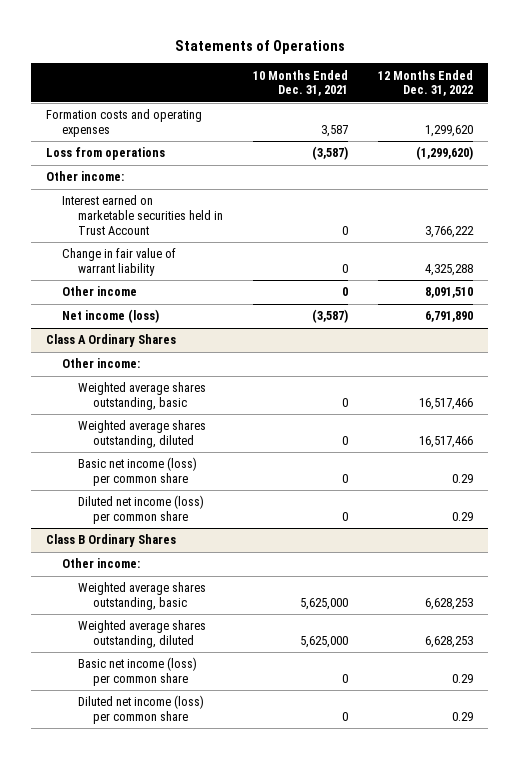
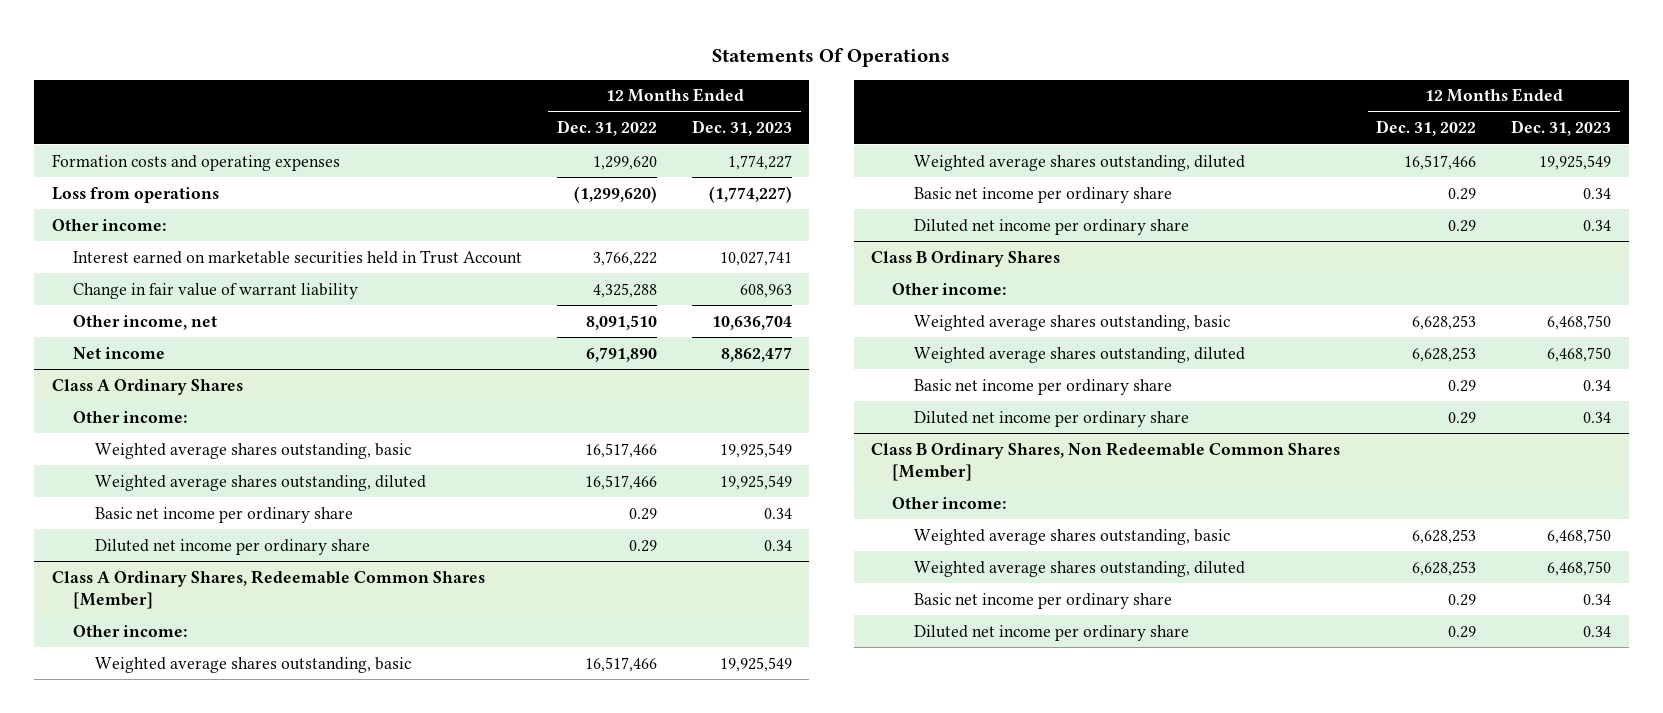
[174,39,345,54] Statements of Operations -> [712,47,951,67] Statements Of Operations
[252,69,348,97] 10 Months Ended Dec. 31, 2021 -> none
none -> [692,120,793,137] Dec. 31, 2023
[61,286,137,297] Other income -> [73,314,218,330] Other income, net
[61,309,159,324] Net income (loss) -> [73,346,166,359] Net income
[77,457,197,486] Basic net income (loss) per common share -> [94,506,353,523] Basic net income per ordinary share
[77,495,204,524] Diluted net income (loss) per common share -> [94,538,370,555] Diluted net income per ordinary share
none -> [51,569,485,610] Class A Ordinary Shares, Redeemable Common Shares [Member]
none -> [73,624,188,637] Other income:
none -> [94,656,411,673] Weighted average shares outstanding, basic
none -> [913,154,1245,171] Weighted average shares outstanding, diluted
none -> [913,186,1172,203] Basic net income per ordinary share
none -> [913,218,1189,235] Diluted net income per ordinary share
[77,657,197,686] Basic net income (loss) per common share -> [913,378,1172,395] Basic net income per ordinary share
[77,695,204,724] Diluted net income (loss) per common share -> [913,410,1189,427] Diluted net income per ordinary share
none -> [870,441,1340,482] Class B Ordinary Shares, Non Redeemable Common Shares [Member]
none -> [892,496,1007,509] Other income:
none -> [913,528,1230,545] Weighted average shares outstanding, basic
none -> [913,560,1245,577] Weighted average shares outstanding, diluted
none -> [913,592,1172,609] Basic net income per ordinary share
none -> [913,624,1189,641] Diluted net income per ordinary share

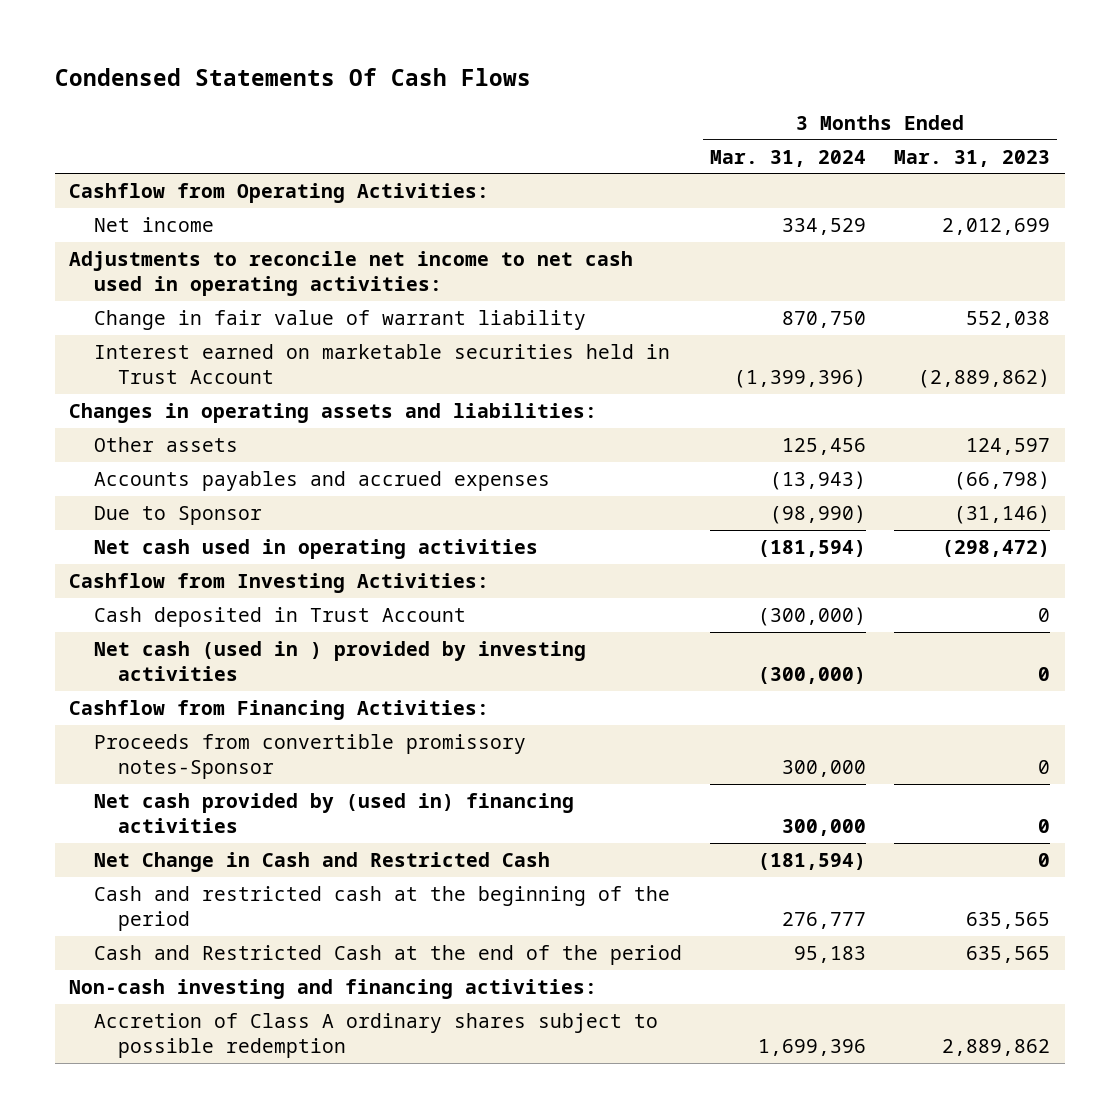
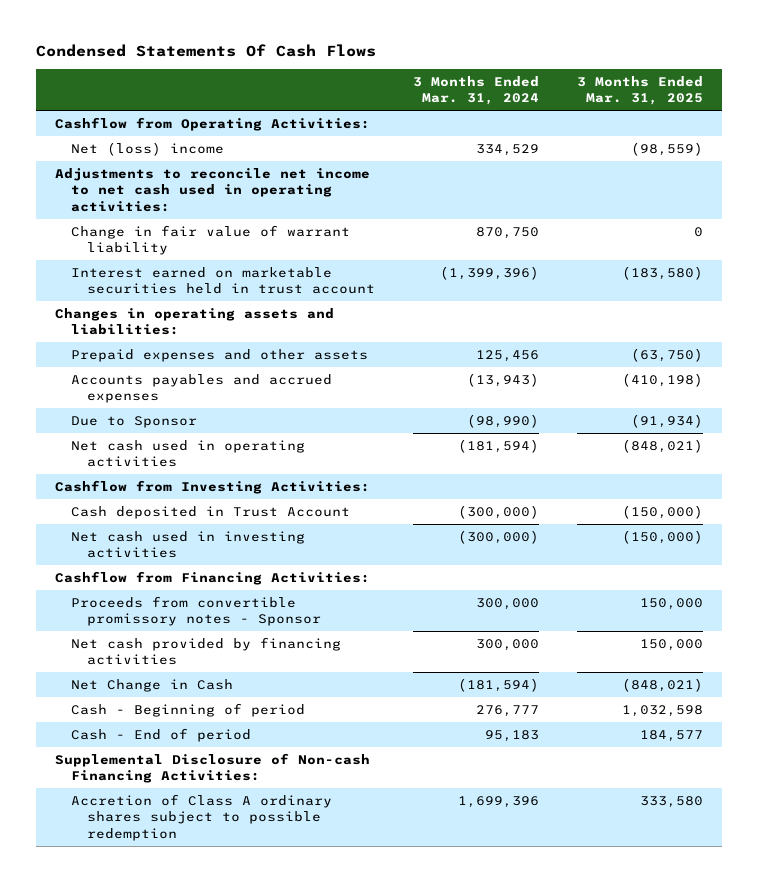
[894,149,1051,167] Mar. 31, 2023 -> none
none -> [576,75,703,105] 3 Months Ended Mar. 31, 2025
[93,217,214,233] Net income -> [71,142,225,157] Net (loss) income
[93,344,670,384] Interest earned on marketable securities held in Trust Account -> [71,267,375,295] Interest earned on marketable securities held in trust account
[93,437,238,453] Other assets -> [71,349,369,363] Prepaid expenses and other assets
[93,641,586,681] Net cash (used in ) provided by investing activities -> [71,531,306,559] Net cash used in investing activities
[93,734,526,779] Proceeds from convertible promissory notes-Sponsor -> [71,596,321,627] Proceeds from convertible promissory notes - Sponsor
[93,793,574,833] Net cash provided by (used in) financing activities -> [71,637,342,666] Net cash provided by financing activities
[93,852,550,873] Net Change in Cash and Restricted Cash -> [71,679,234,693] Net Change in Cash
[93,886,670,931] Cash and restricted cash at the beginning of the period -> [71,703,306,718] Cash - Beginning of period
[93,945,682,966] Cash and Restricted Cash at the end of the period -> [71,728,252,743] Cash - End of period
[69,979,598,1000] Non-cash investing and financing activities: -> [55,753,371,784] Supplemental Disclosure of Non-cash Financing Activities:

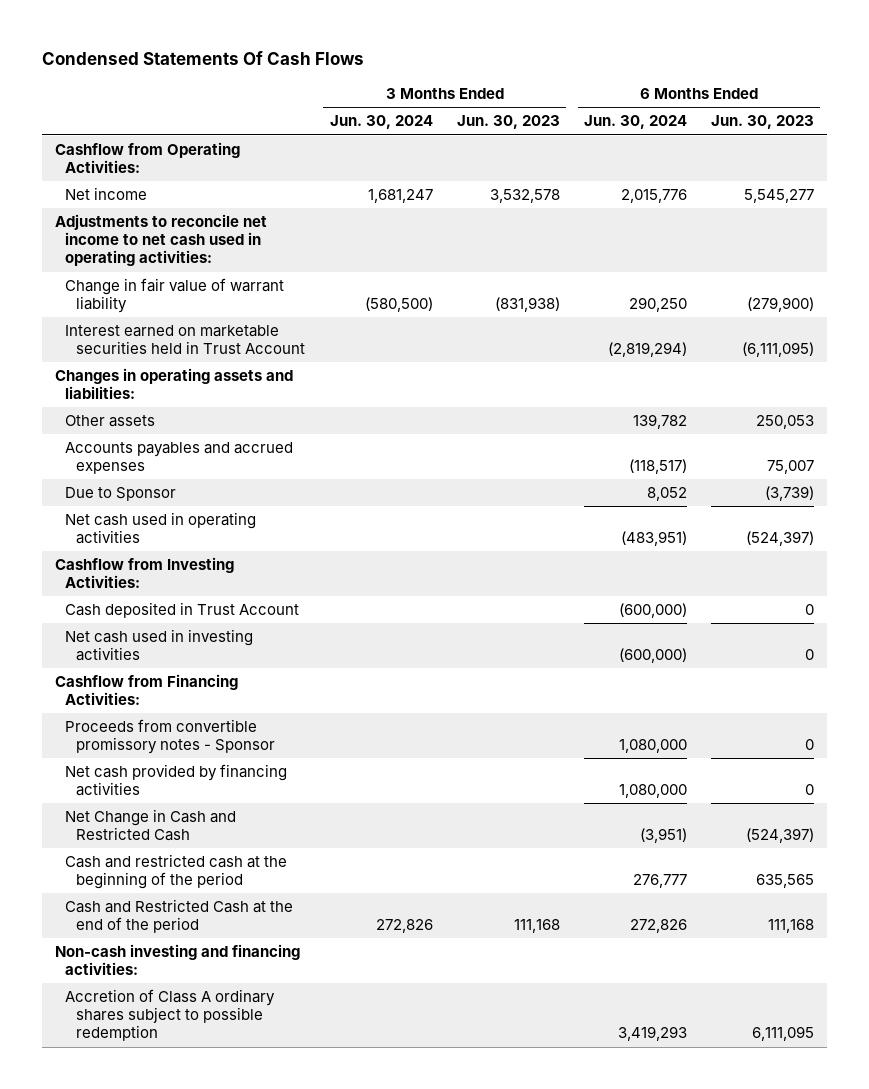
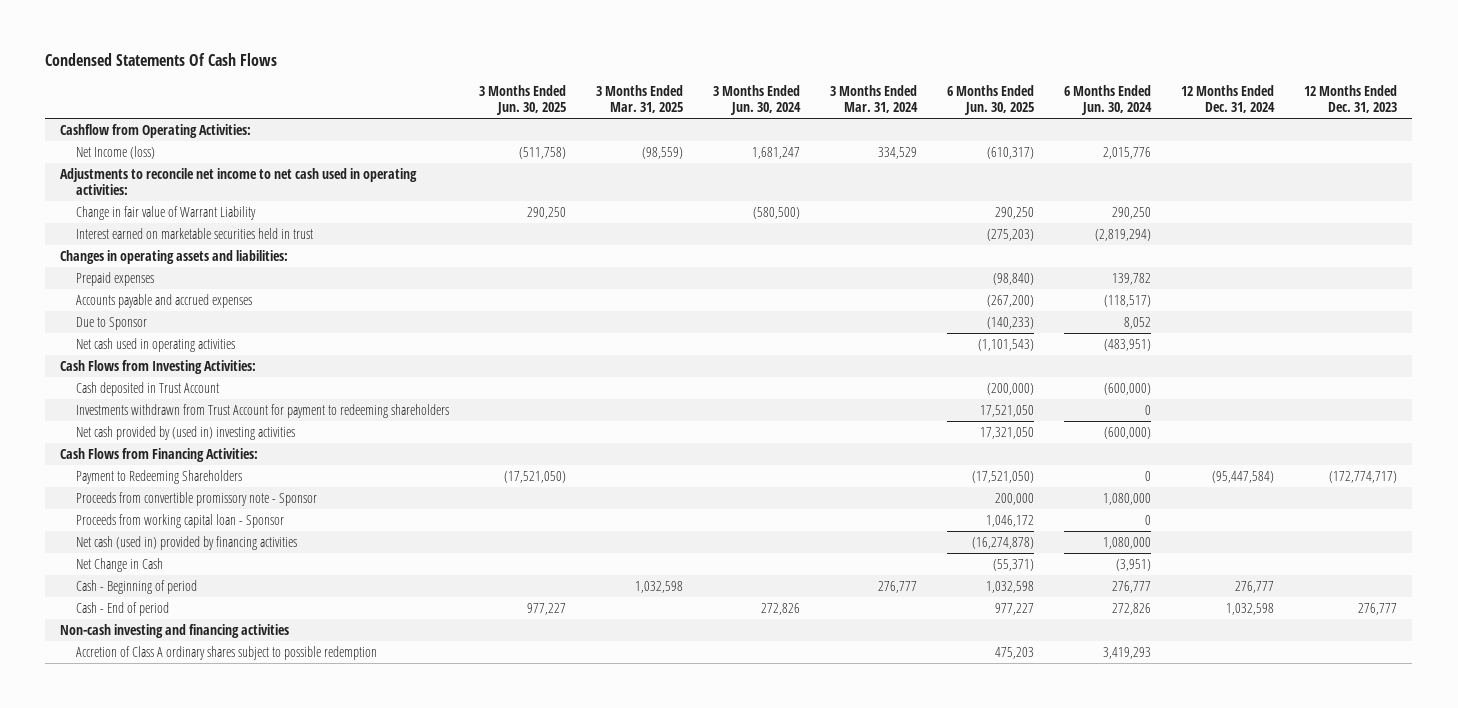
[456,115,560,130] Jun. 30, 2023 -> none
[711,115,815,130] Jun. 30, 2023 -> none
none -> [478,84,566,115] 3 Months Ended Jun. 30, 2025
none -> [595,84,683,113] 3 Months Ended Mar. 31, 2025
none -> [830,84,919,113] 3 Months Ended Mar. 31, 2024
none -> [947,84,1035,115] 6 Months Ended Jun. 30, 2025
none -> [1181,84,1276,113] 12 Months Ended Dec. 31, 2024
none -> [1304,84,1398,113] 12 Months Ended Dec. 31, 2023
[65,186,148,200] Net income -> [75,145,155,159] Net Income (loss)
[65,277,285,314] Change in fair value of warrant liability -> [75,205,256,220] Change in fair value of Warrant Liability
[65,324,306,355] Interest earned on marketable securities held in Trust Account -> [75,227,313,239] Interest earned on marketable securities held in trust
[65,414,156,427] Other assets -> [75,271,154,286] Prepaid expenses
[65,441,294,475] Accounts payables and accrued expenses -> [75,293,252,308] Accounts payable and accrued expenses
[54,556,234,589] Cashflow from Investing Activities: -> [60,359,257,374] Cash Flows from Investing Activities:
none -> [75,403,449,418] Investments withdrawn from Trust Account for payment to redeeming shareholders
[65,628,254,662] Net cash used in investing activities -> [75,425,295,440] Net cash provided by (used in) investing activities
[54,673,238,706] Cashflow from Financing Activities: -> [60,447,259,462] Cash Flows from Financing Activities:
none -> [75,469,242,484] Payment to Redeeming Shareholders
[65,718,276,755] Proceeds from convertible promissory notes - Sponsor -> [75,491,317,506] Proceeds from convertible promissory note - Sponsor
none -> [75,513,284,528] Proceeds from working capital loan - Sponsor
[65,763,288,797] Net cash provided by financing activities -> [75,535,297,550] Net cash (used in) provided by financing activities
[65,808,237,842] Net Change in Cash and Restricted Cash -> [75,557,163,572] Net Change in Cash
[65,853,288,890] Cash and restricted cash at the beginning of the period -> [75,579,197,594] Cash - Beginning of period
[65,898,294,934] Cash and Restricted Cash at the end of the period -> [75,601,169,616] Cash - End of period
[54,943,300,976] Non-cash investing and financing activities: -> [60,623,290,638] Non-cash investing and financing activities

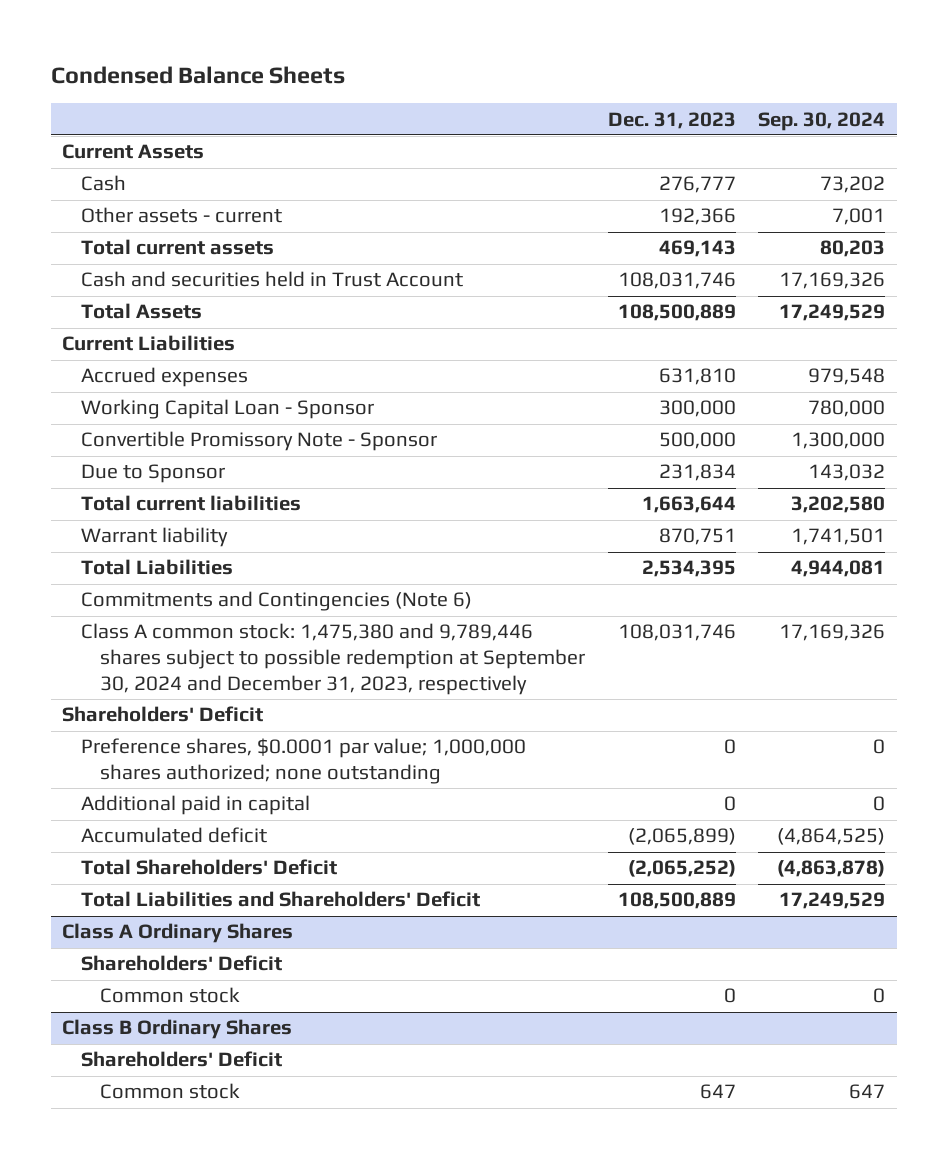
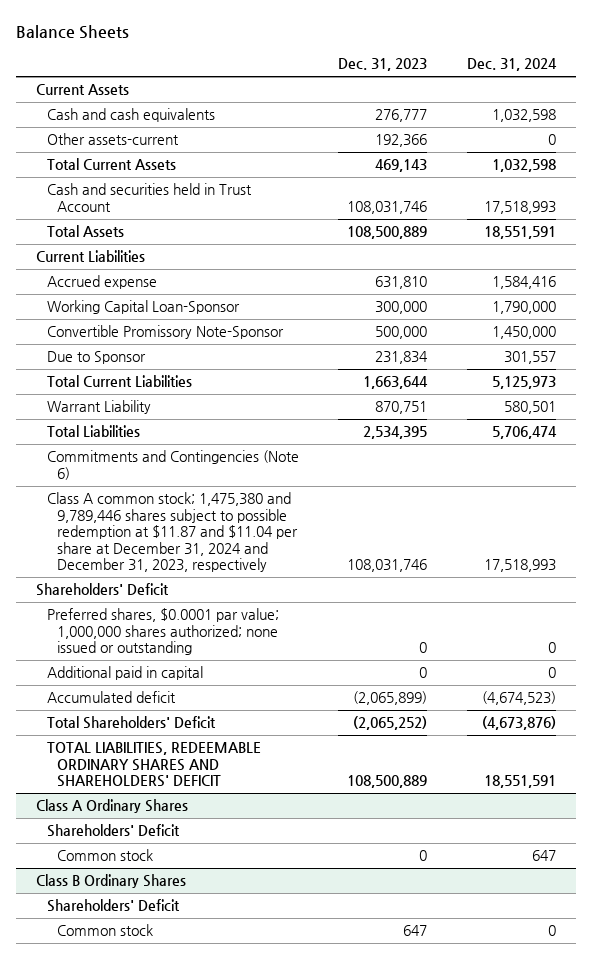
[51,65,346,84] Condensed Balance Sheets -> [16,25,130,40] Balance Sheets
[758,111,886,131] Sep. 30, 2024 -> none
none -> [467,58,558,72] Dec. 31, 2024
[81,175,127,192] Cash -> [46,108,215,123] Cash and cash equivalents
[81,207,283,224] Other assets - current -> [46,133,179,146] Other assets-current
[81,239,275,256] Total current assets -> [46,158,176,171] Total Current Assets
[81,367,249,388] Accrued expenses -> [46,275,157,290] Accrued expense
[81,399,375,420] Working Capital Loan - Sponsor -> [46,300,240,315] Working Capital Loan-Sponsor
[81,431,438,452] Convertible Promissory Note - Sponsor -> [46,325,284,340] Convertible Promissory Note-Sponsor
[81,495,302,512] Total current liabilities -> [46,375,192,388] Total Current Liabilities
[81,527,229,548] Warrant liability -> [46,400,151,415] Warrant Liability
[81,623,586,695] Class A common stock: 1,475,380 and 9,789,446 shares subject to possible redemption at September 30, 2024 and December 31, 2023, respectively -> [46,492,299,573] Class A common stock; 1,475,380 and 9,789,446 shares subject to possible redemption at $11.87 and $11.04 per share at December 31, 2024 and December 31, 2023, respectively
[81,738,527,785] Preference shares, $0.0001 par value; 1,000,000 shares authorized; none outstanding -> [46,608,279,656] Preferred shares, $0.0001 par value; 1,000,000 shares authorized; none issued or outstanding
[81,891,481,908] Total Liabilities and Shareholders' Deficit -> [46,742,261,788] TOTAL LIABILITIES, REDEEMABLE ORDINARY SHARES AND SHAREHOLDERS' DEFICIT

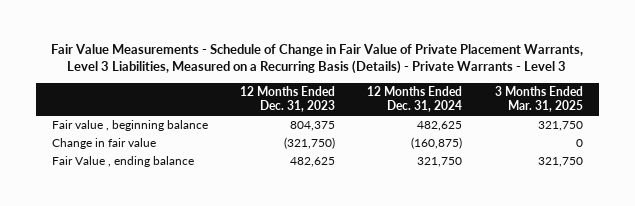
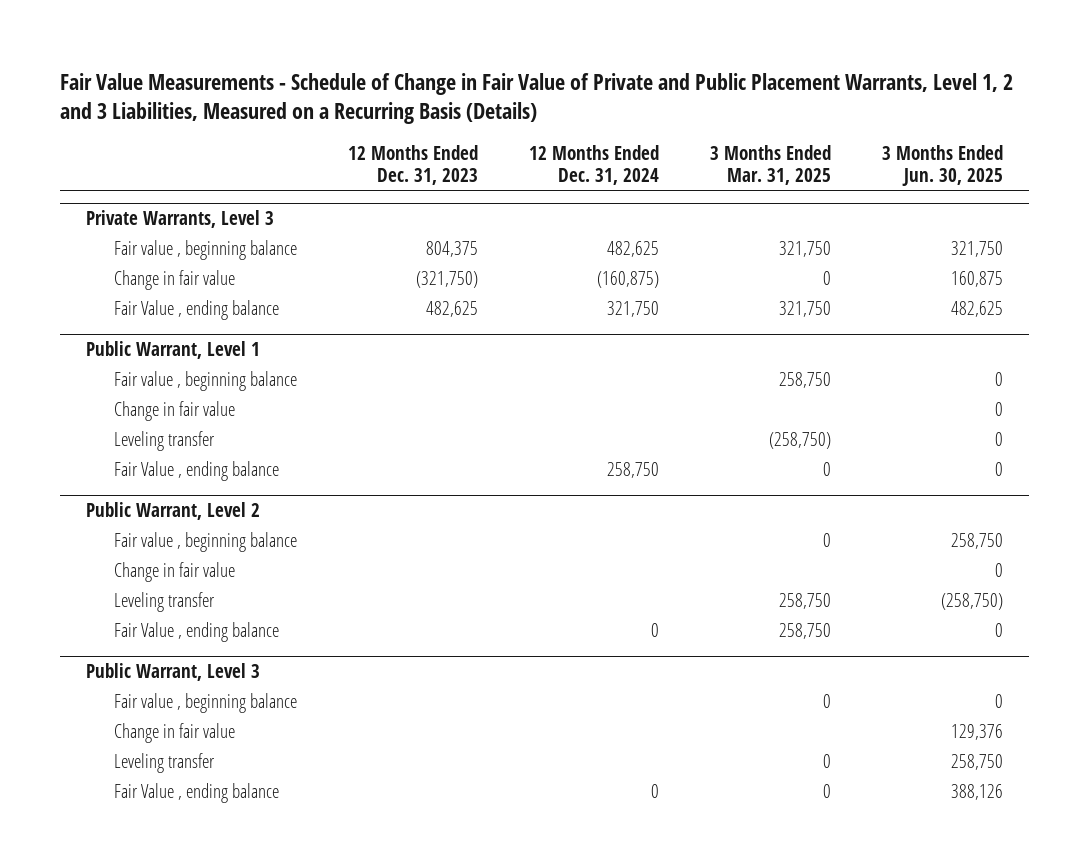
[51,43,584,75] Fair Value Measurements - Schedule of Change in Fair Value of Private Placement Warrants, Level 3 Liabilities, Measured on a Recurring Basis (Details) - Private Warrants - Level 3 -> [60,72,1014,125] Fair Value Measurements - Schedule of Change in Fair Value of Private and Public Placement Warrants, Level 1, 2 and 3 Liabilities, Measured on a Recurring Basis (Details)
none -> [882,144,1004,187] 3 Months Ended Jun. 30, 2025
none -> [85,209,274,228] Private Warrants, Level 3
none -> [85,340,260,359] Public Warrant, Level 1
none -> [113,370,297,391] Fair value , beginning balance
none -> [113,400,235,421] Change in fair value
none -> [113,430,215,451] Leveling transfer
none -> [113,460,279,481] Fair Value , ending balance
none -> [85,501,260,520] Public Warrant, Level 2
none -> [113,531,297,552] Fair value , beginning balance
none -> [113,561,235,582] Change in fair value
none -> [113,591,215,612] Leveling transfer
none -> [113,621,279,642] Fair Value , ending balance
none -> [85,662,260,681] Public Warrant, Level 3
none -> [113,692,297,713] Fair value , beginning balance
none -> [113,722,235,743] Change in fair value
none -> [113,752,215,773] Leveling transfer
none -> [113,782,279,803] Fair Value , ending balance

